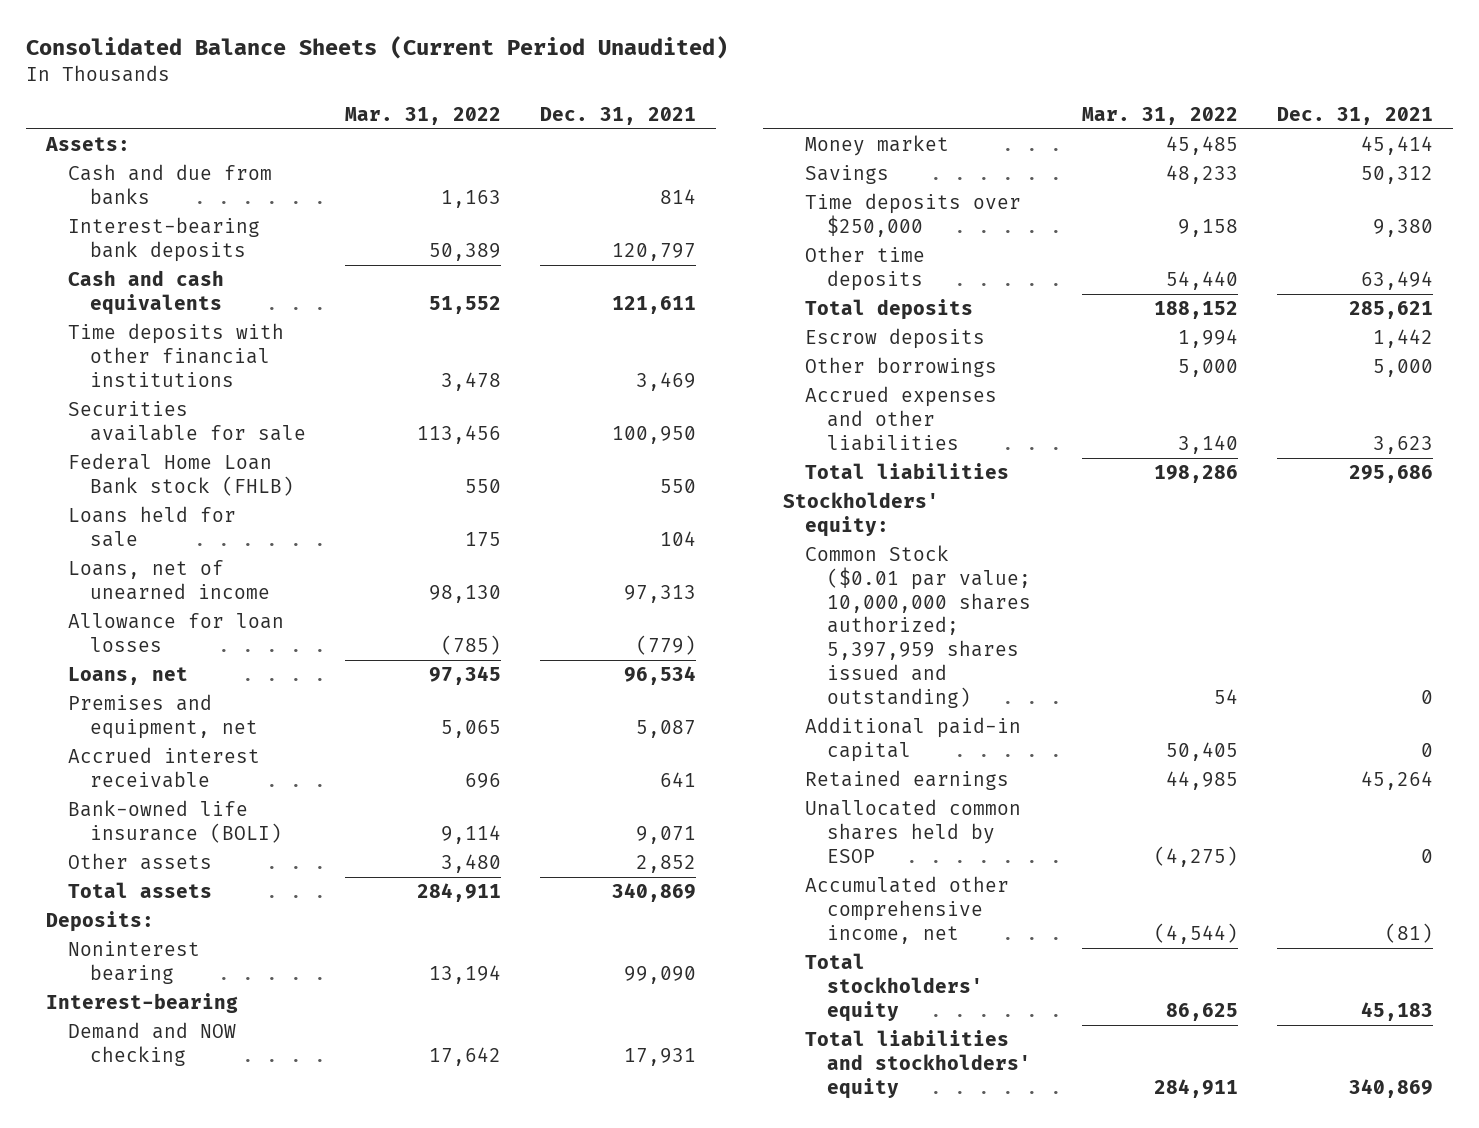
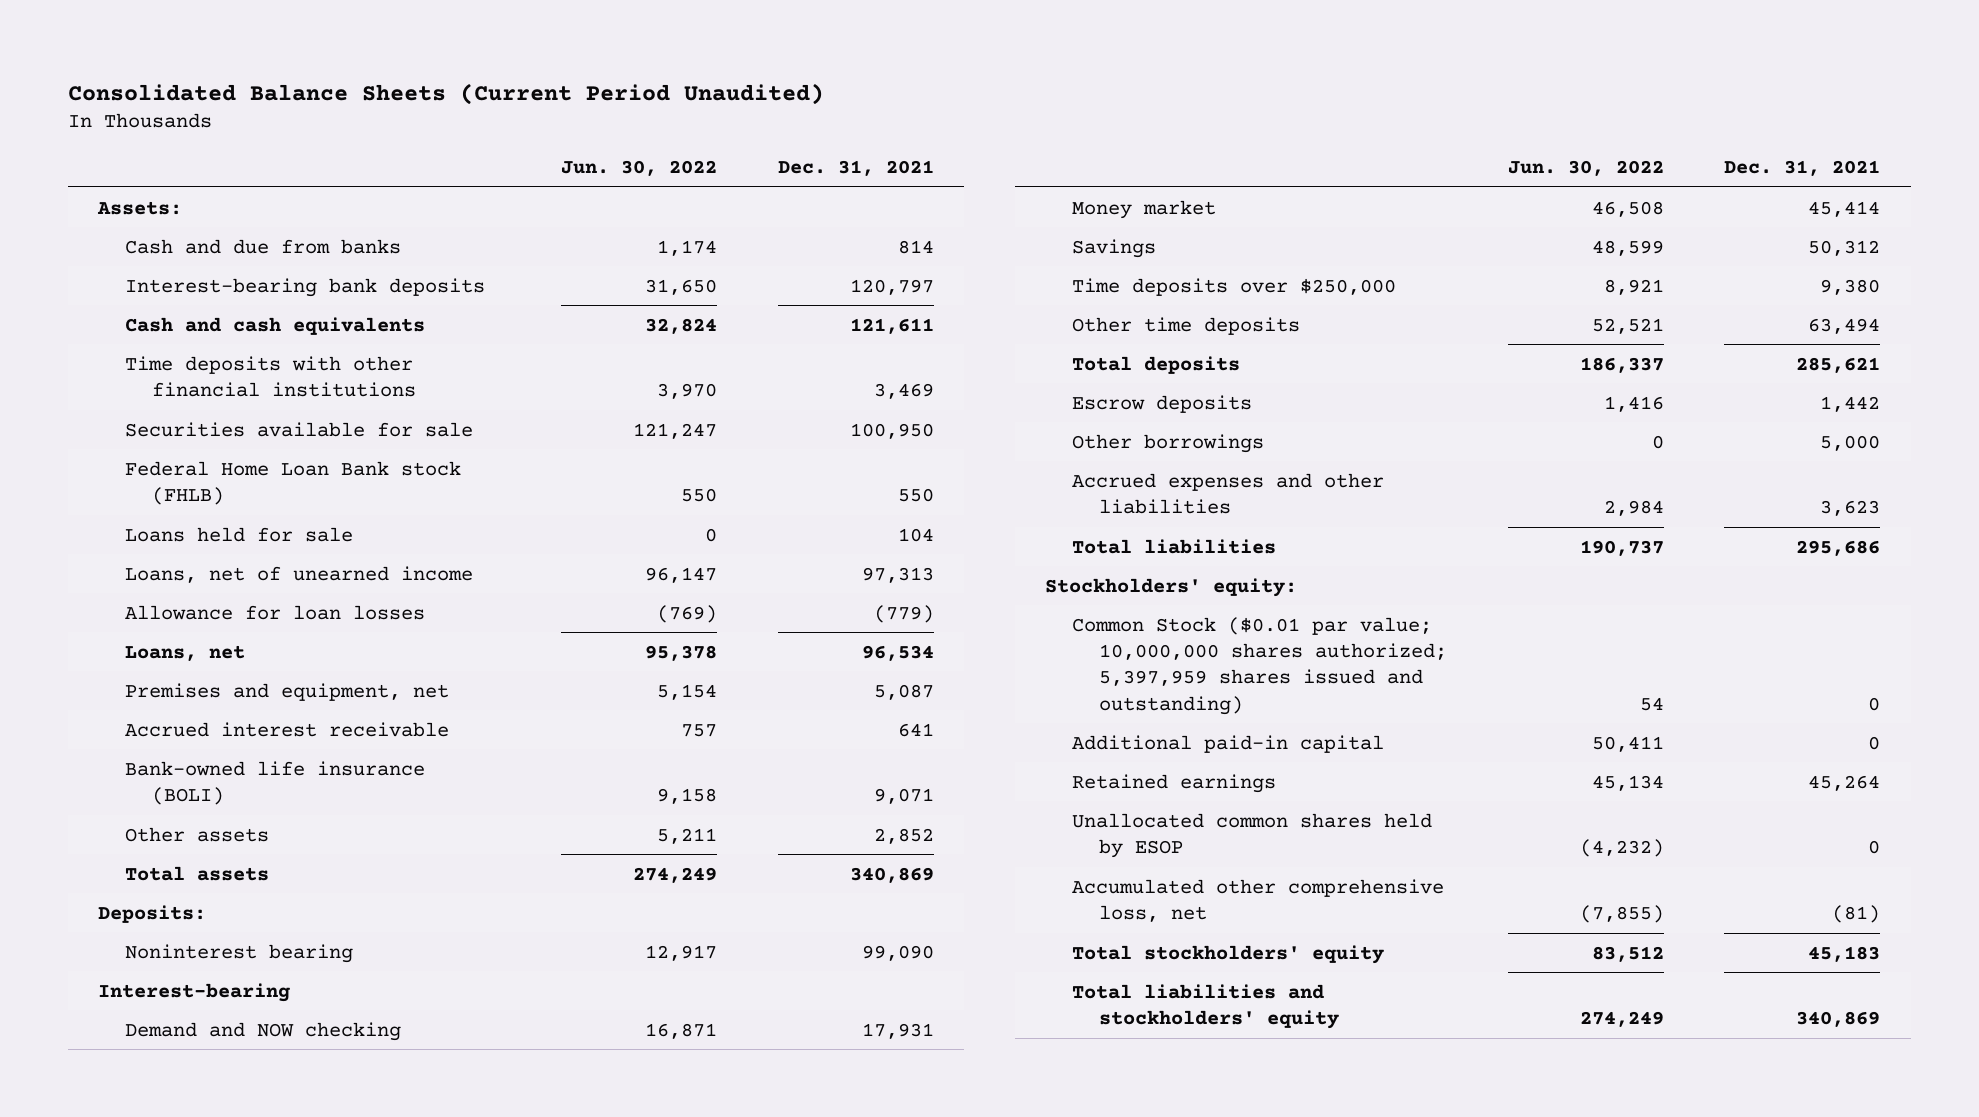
[345,106,502,125] Mar. 31, 2022 -> none
none -> [560,160,717,177] Jun. 30, 2022
[804,876,1009,944] Accumulated other comprehensive income, net -> [1072,878,1445,922] Accumulated other comprehensive loss, net

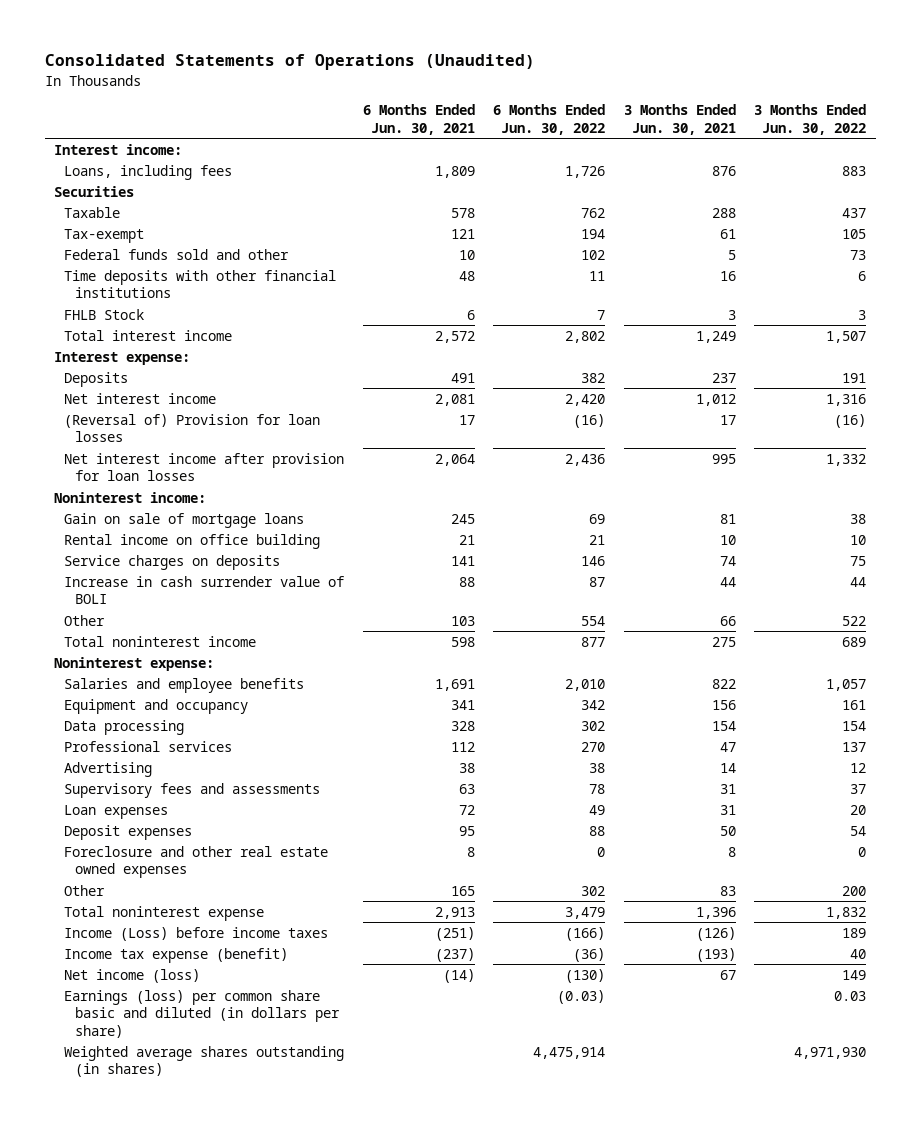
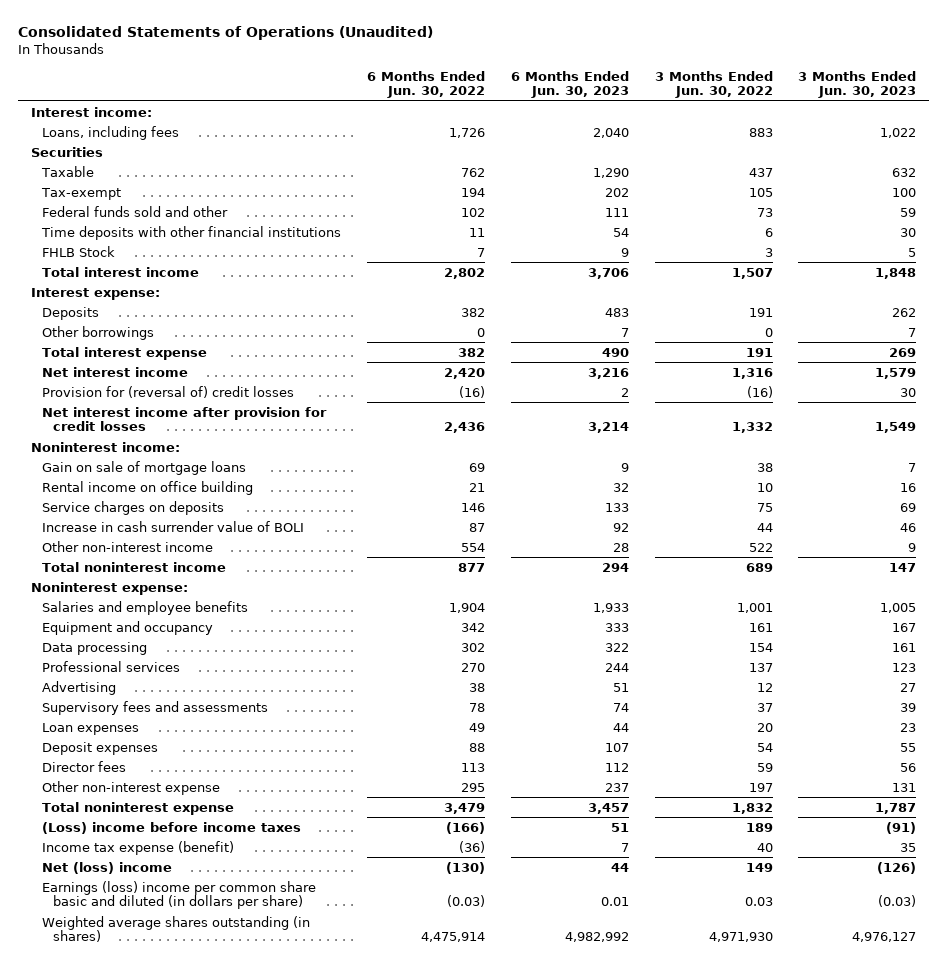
[362,104,475,135] 6 Months Ended Jun. 30, 2021 -> none
[623,104,736,135] 3 Months Ended Jun. 30, 2021 -> none
none -> [510,70,629,99] 6 Months Ended Jun. 30, 2023
none -> [798,70,917,99] 3 Months Ended Jun. 30, 2023
none -> [41,325,154,340] Other borrowings
none -> [41,346,207,360] Total interest expense
[64,413,321,443] (Reversal of) Provision for loan losses -> [41,385,294,398] Provision for (reversal of) credit losses
[64,452,345,482] Net interest income after provision for loan losses -> [41,406,327,431] Net interest income after provision for credit losses
[64,614,106,626] Other -> [41,540,213,552] Other non-interest income
[565,678,606,691] 2,010 -> [448,602,485,613] 1,904
[826,678,867,691] 1,057 -> [736,602,773,613] 1,001
[64,845,329,879] Foreclosure and other real estate owned expenses -> none
none -> [41,760,126,772] Director fees
[64,884,106,896] Other -> [41,780,220,795] Other non-interest expense
[581,885,606,896] 302 -> [460,782,485,792] 295
[842,885,867,896] 200 -> [748,782,773,792] 197
[64,926,329,941] Income (Loss) before income taxes -> [41,821,301,834] (Loss) income before income taxes
[64,968,201,983] Net income (loss) -> [41,861,172,874] Net (loss) income
[64,989,340,1038] Earnings (loss) per common share basic and diluted (in dollars per share) -> [41,880,316,909] Earnings (loss) income per common share basic and diluted (in dollars per share)

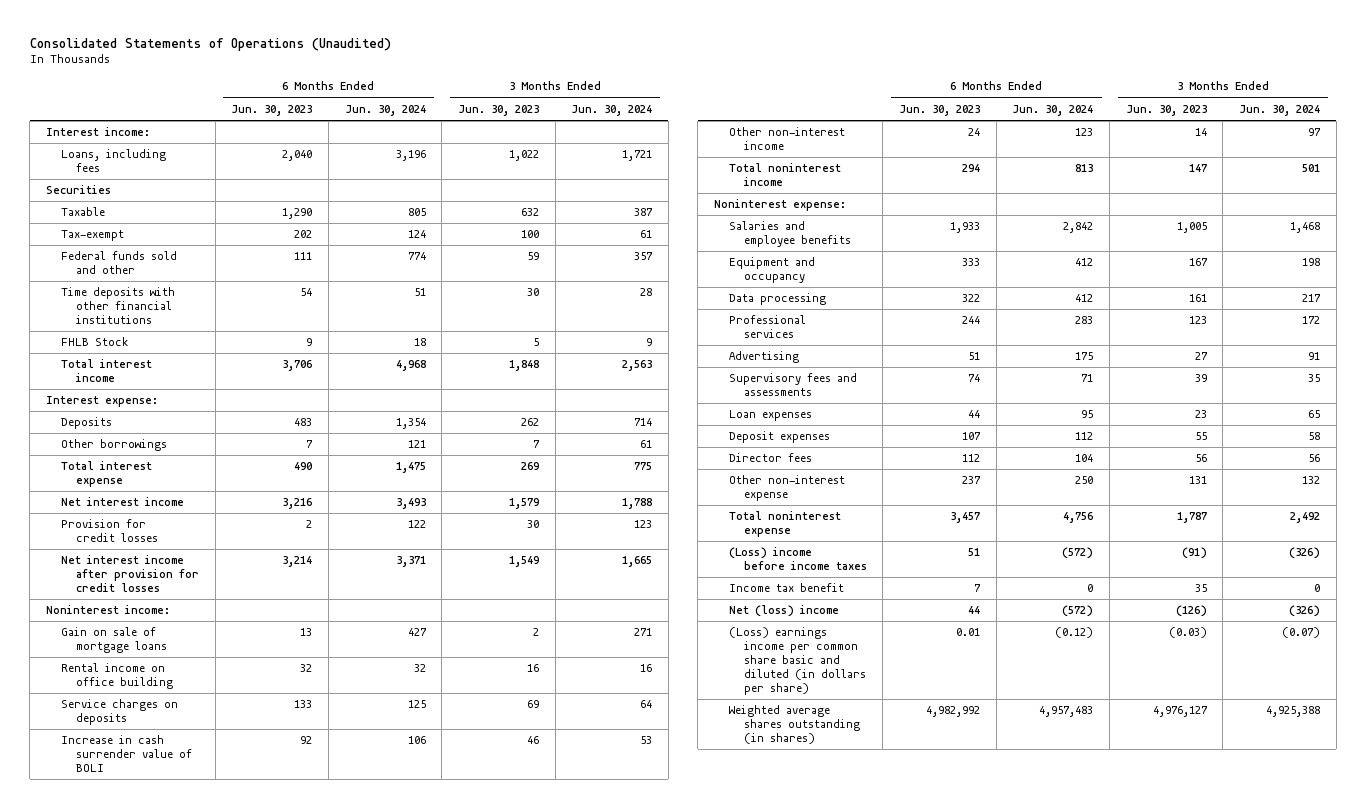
[366,70,485,99] 6 Months Ended Jun. 30, 2022 -> none
[654,70,773,99] 3 Months Ended Jun. 30, 2022 -> none
none -> [344,104,426,116] Jun. 30, 2024
none -> [571,104,653,116] Jun. 30, 2024
[41,385,294,398] Provision for (reversal of) credit losses -> [60,519,158,543] Provision for credit losses
[620,462,629,472] 9 -> [300,628,313,637] 13
[908,462,917,472] 7 -> [532,628,539,637] 2
[612,542,629,552] 28 -> [968,128,981,137] 24
[908,542,917,552] 9 -> [1194,128,1207,137] 14
[41,840,234,855] Income tax expense (benefit) -> [728,583,844,593] Income tax benefit
[41,880,316,909] Earnings (loss) income per common share basic and diluted (in dollars per share) -> [728,627,866,696] (Loss) earnings income per common share basic and diluted (in dollars per share)

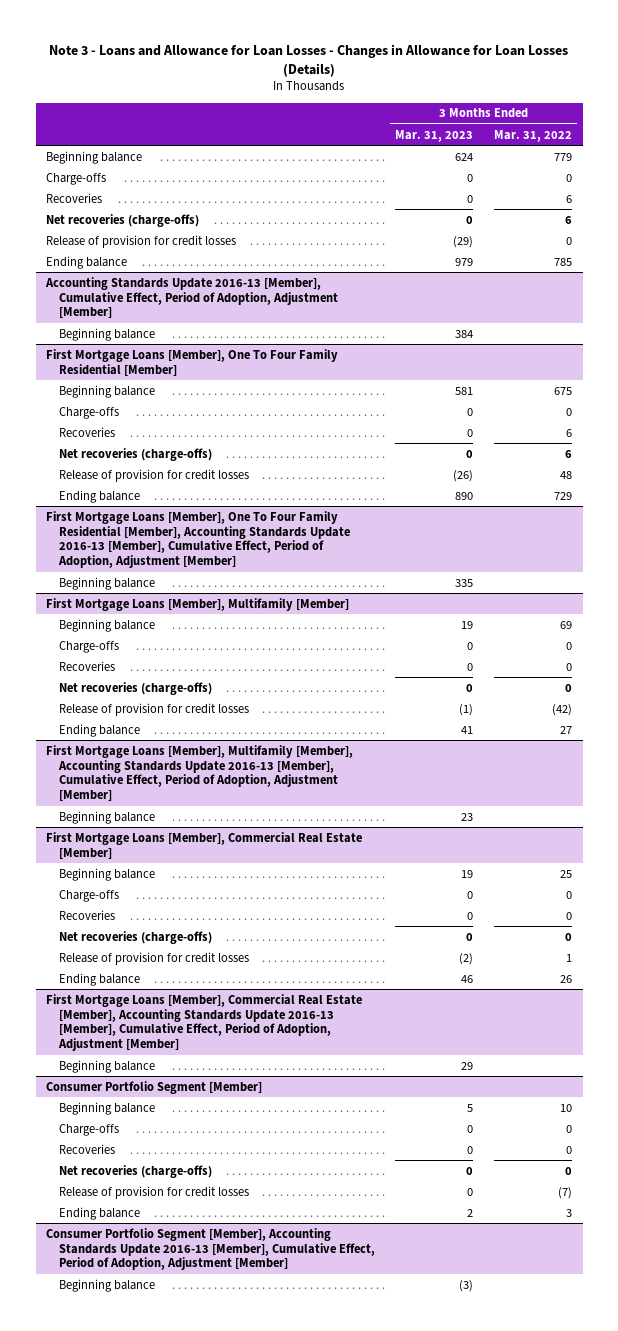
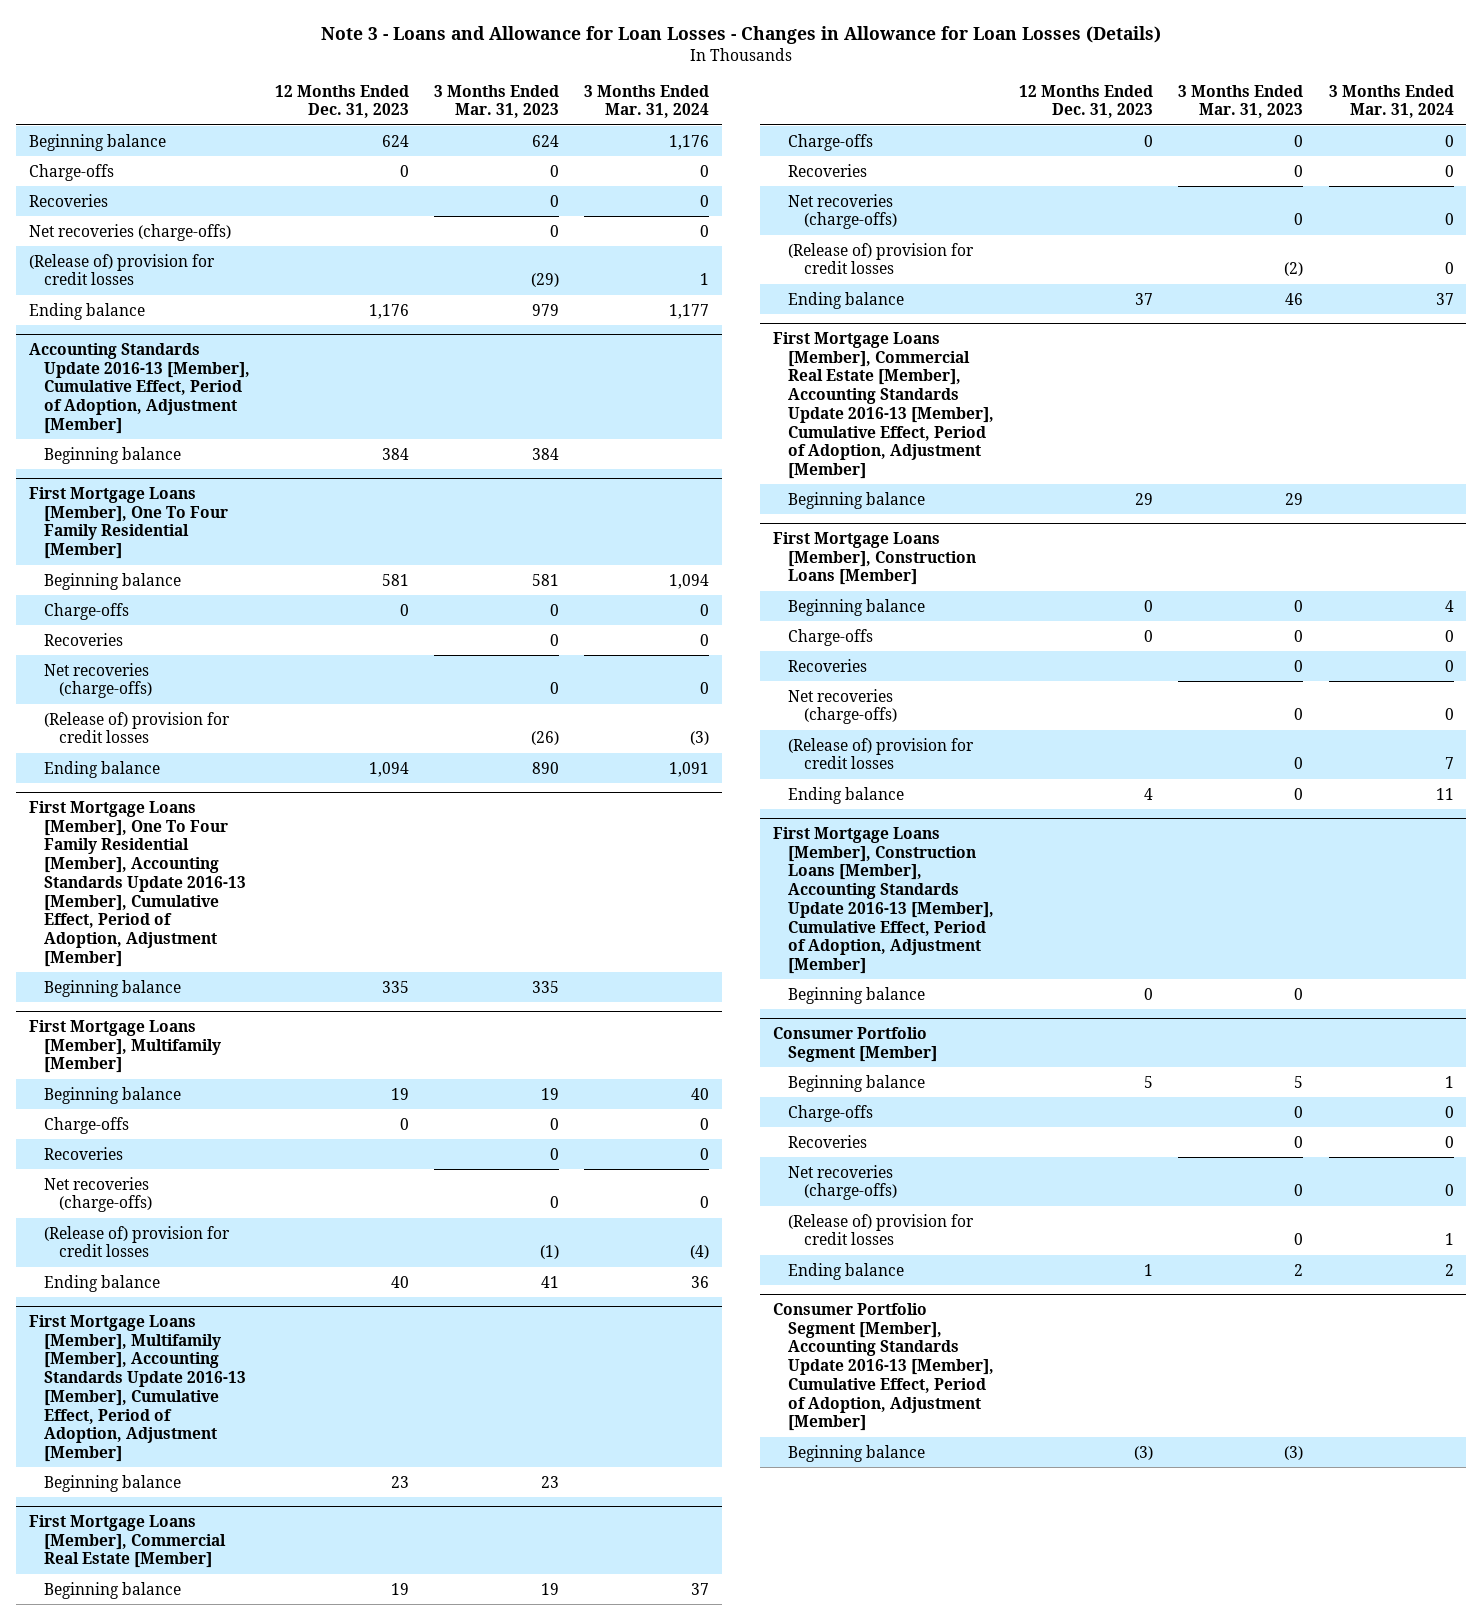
[494,129,573,142] Mar. 31, 2022 -> none
none -> [275,84,410,119] 12 Months Ended Dec. 31, 2023
none -> [584,84,710,119] 3 Months Ended Mar. 31, 2024
[45,234,236,248] Release of provision for credit losses -> [28,253,215,286] (Release of) provision for credit losses
[58,468,249,482] Release of provision for credit losses -> [44,711,231,744] (Release of) provision for credit losses
[58,702,249,716] Release of provision for credit losses -> [44,1225,231,1258] (Release of) provision for credit losses
[58,951,249,965] Release of provision for credit losses -> [788,242,975,275] (Release of) provision for credit losses
none -> [772,531,977,586] First Mortgage Loans [Member], Construction Loans [Member]
none -> [788,598,926,616] Beginning balance
none -> [788,628,874,646] Charge-offs
none -> [788,658,868,672] Recoveries
none -> [788,688,897,725] Net recoveries (charge-offs)
none -> [788,737,975,770] (Release of) provision for credit losses
none -> [788,786,905,804] Ending balance
none -> [772,826,995,975] First Mortgage Loans [Member], Construction Loans [Member], Accounting Standards Update 2016-13 [Member], Cumulative Effect, Period of Adoption, Adjustment [Member]
none -> [788,986,926,1004] Beginning balance
[58,1185,249,1199] Release of provision for credit losses -> [788,1213,975,1246] (Release of) provision for credit losses

